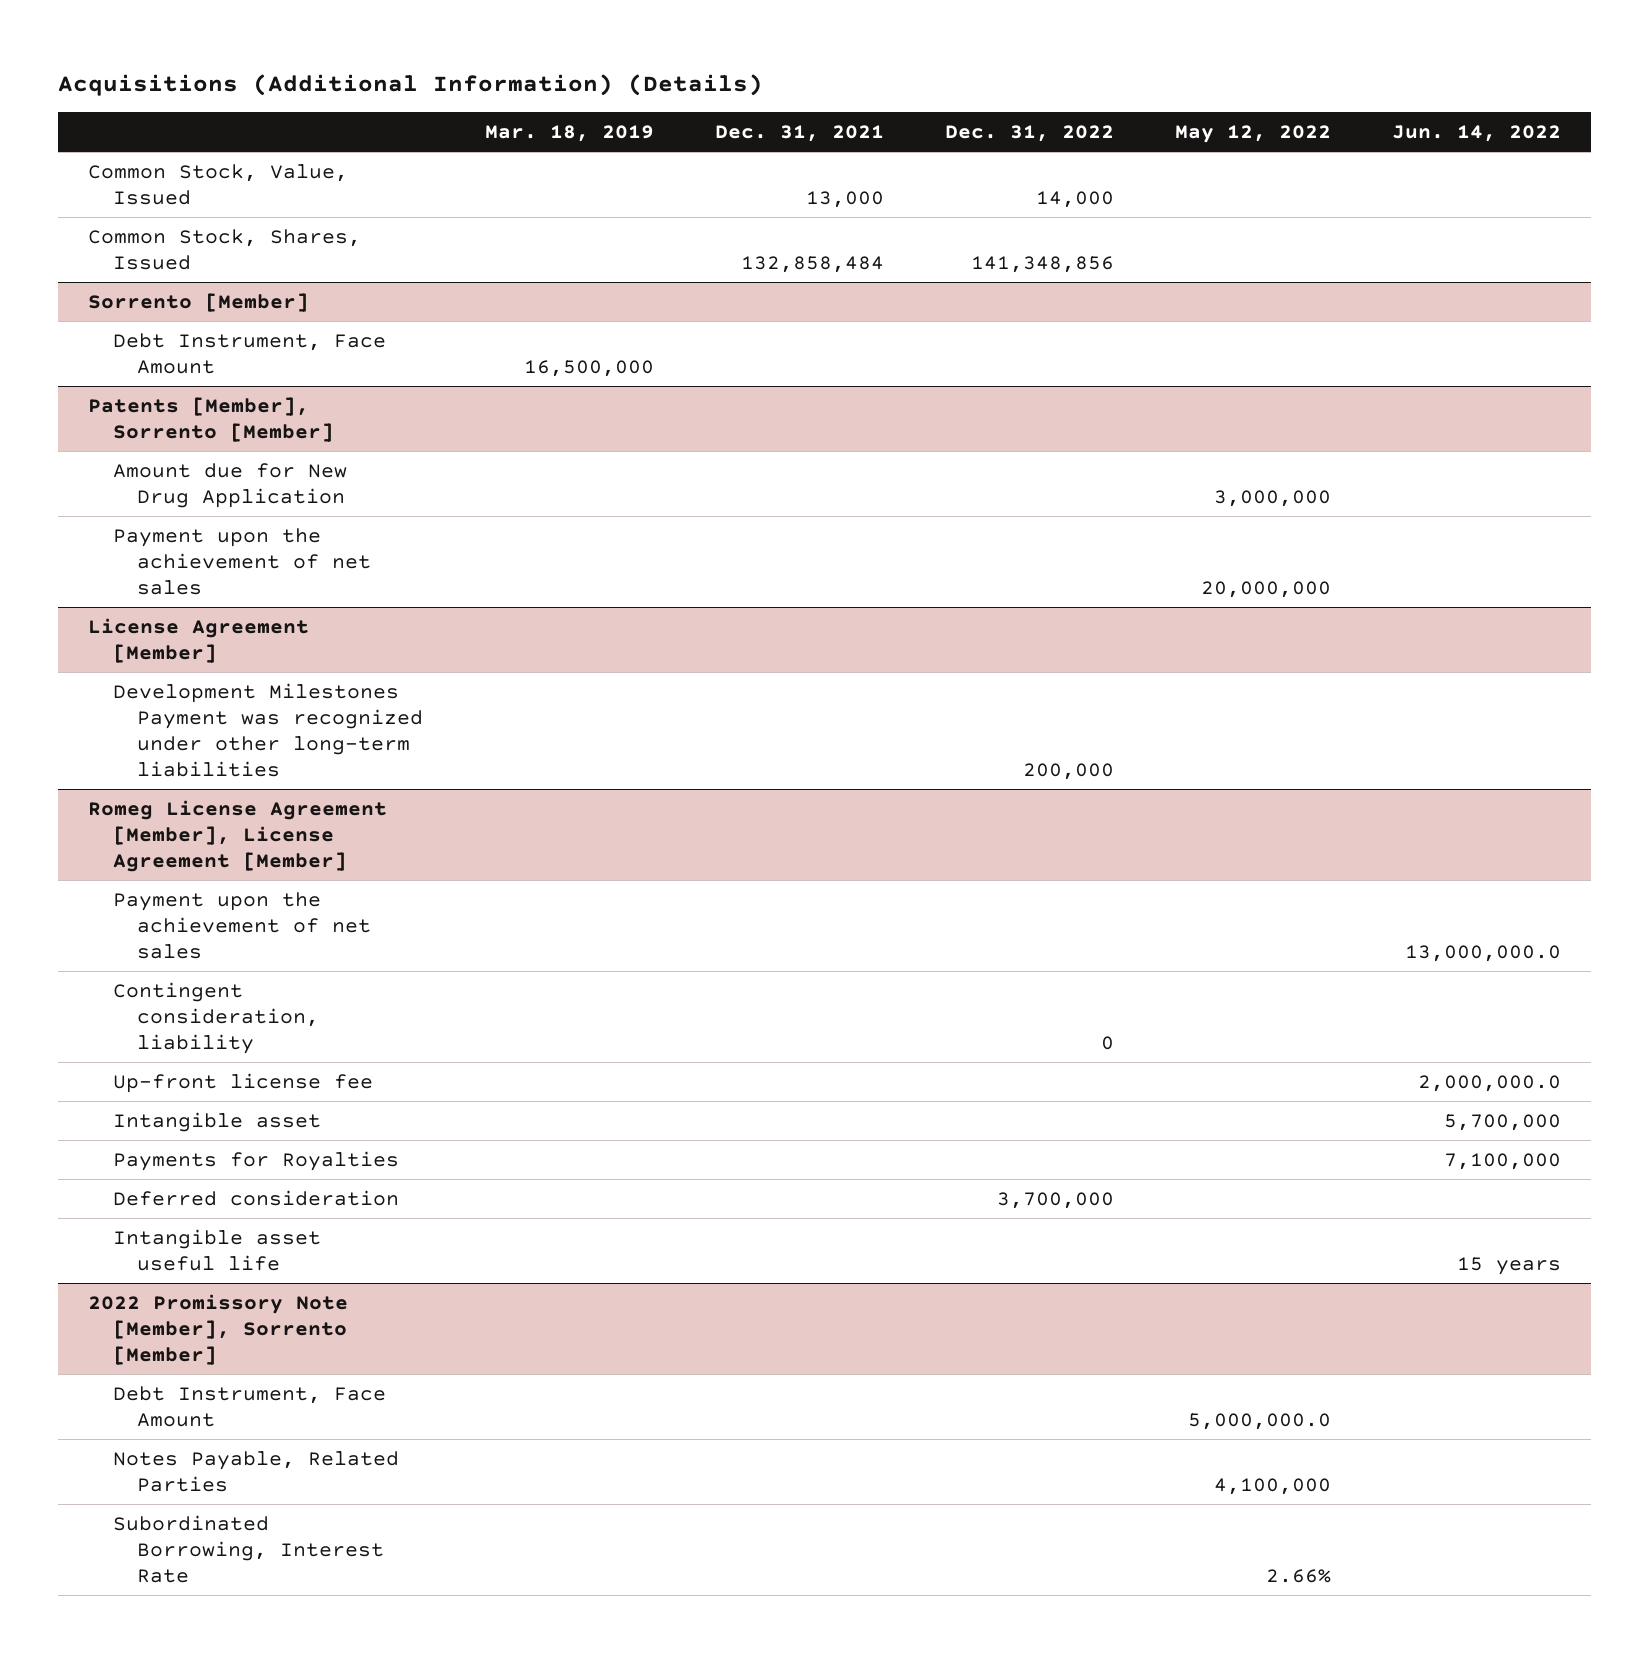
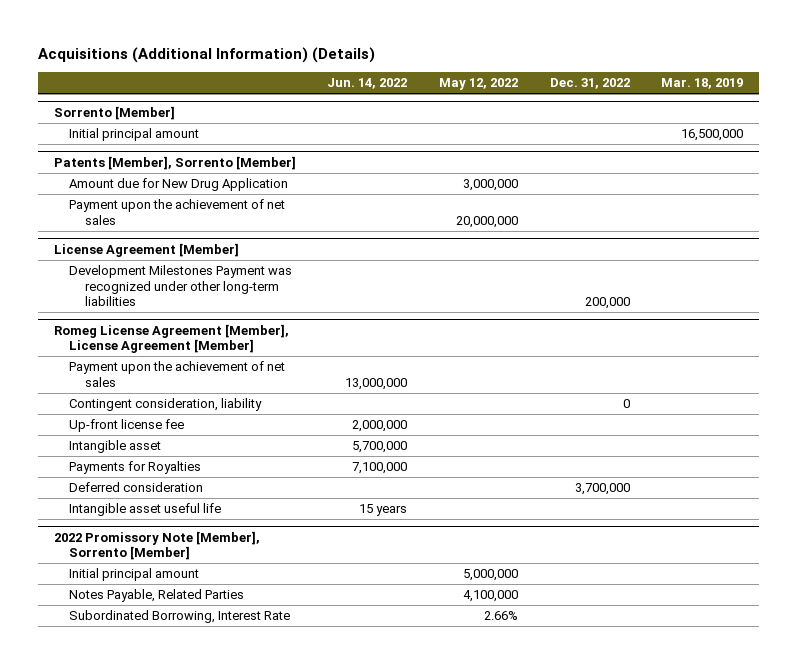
[714,125,884,143] Dec. 31, 2021 -> none
[88,163,349,205] Common Stock, Value, Issued -> none
[88,228,362,270] Common Stock, Shares, Issued -> none
[112,332,386,374] Debt Instrument, Face Amount -> [69,128,200,142] Initial principal amount
[1404,944,1561,962] 13,000,000.0 -> [345,377,408,390] 13,000,000
[1417,1074,1561,1092] 2,000,000.0 -> [352,420,408,433] 2,000,000
[112,1385,386,1427] Debt Instrument, Face Amount -> none
none -> [69,568,200,582] Initial principal amount

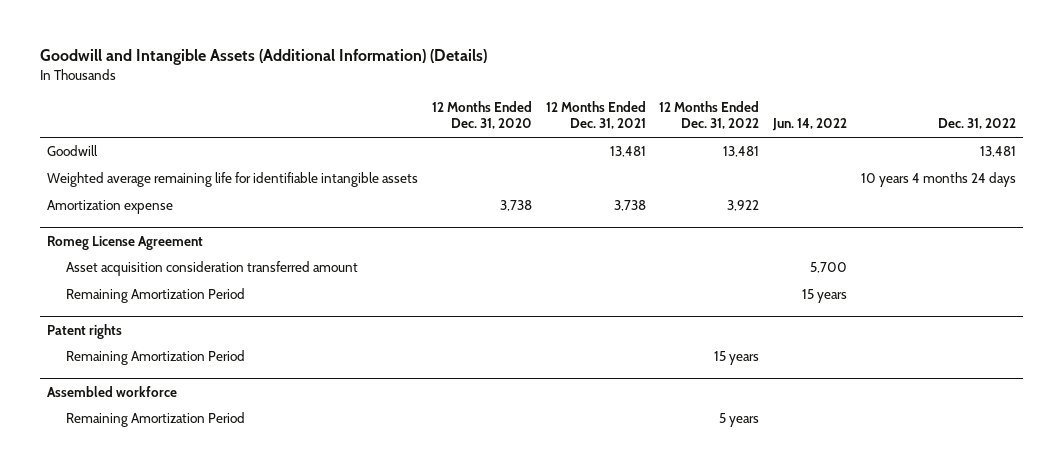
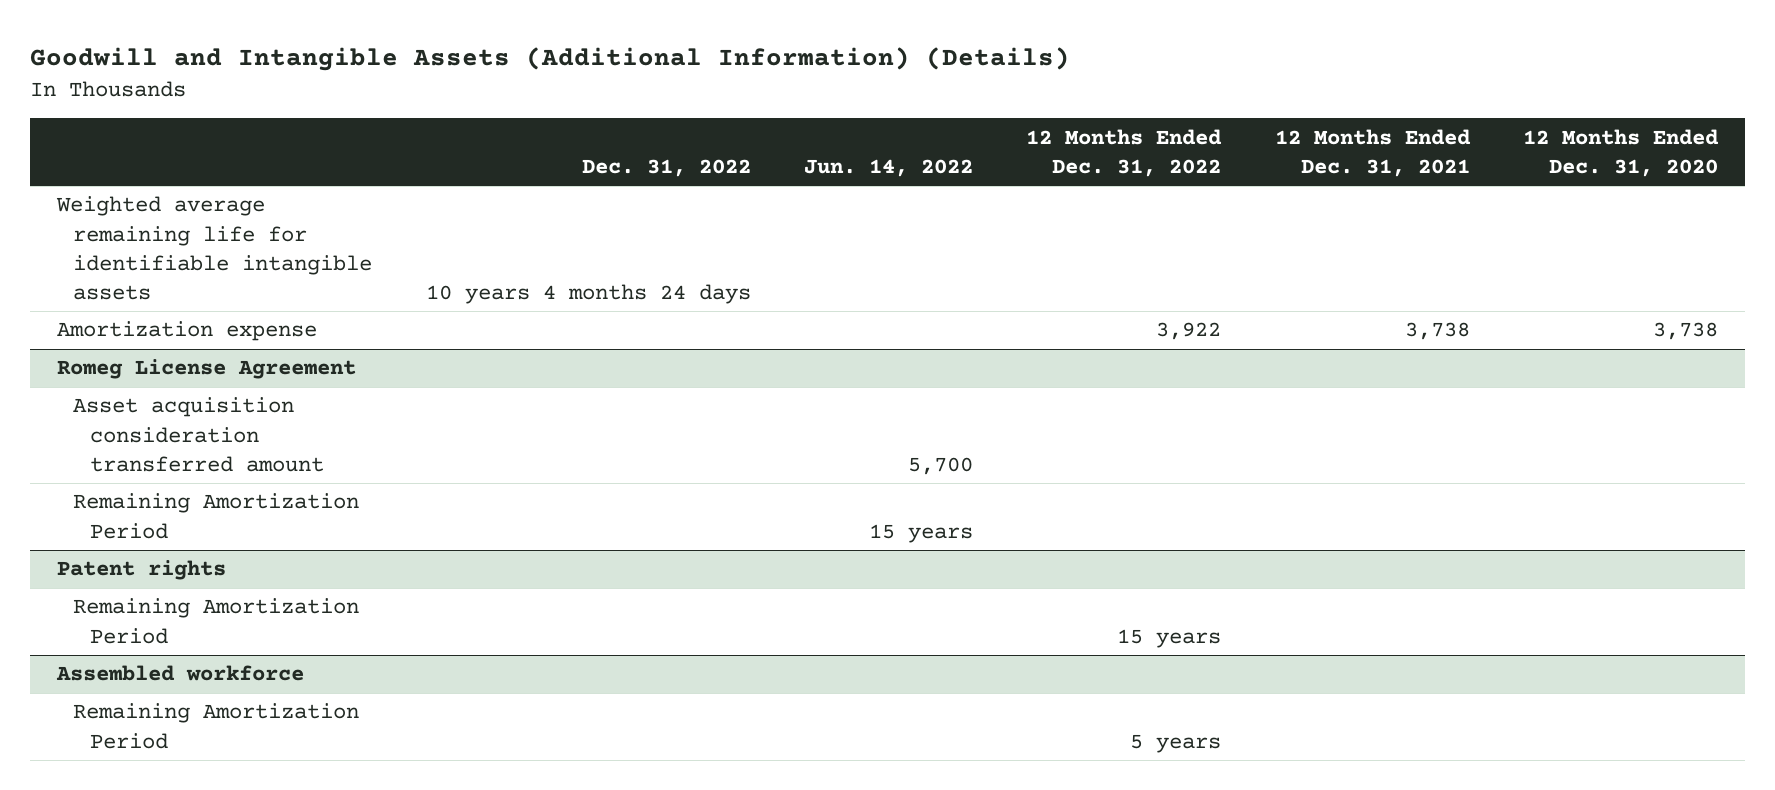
[46,145,98,157] Goodwill -> none

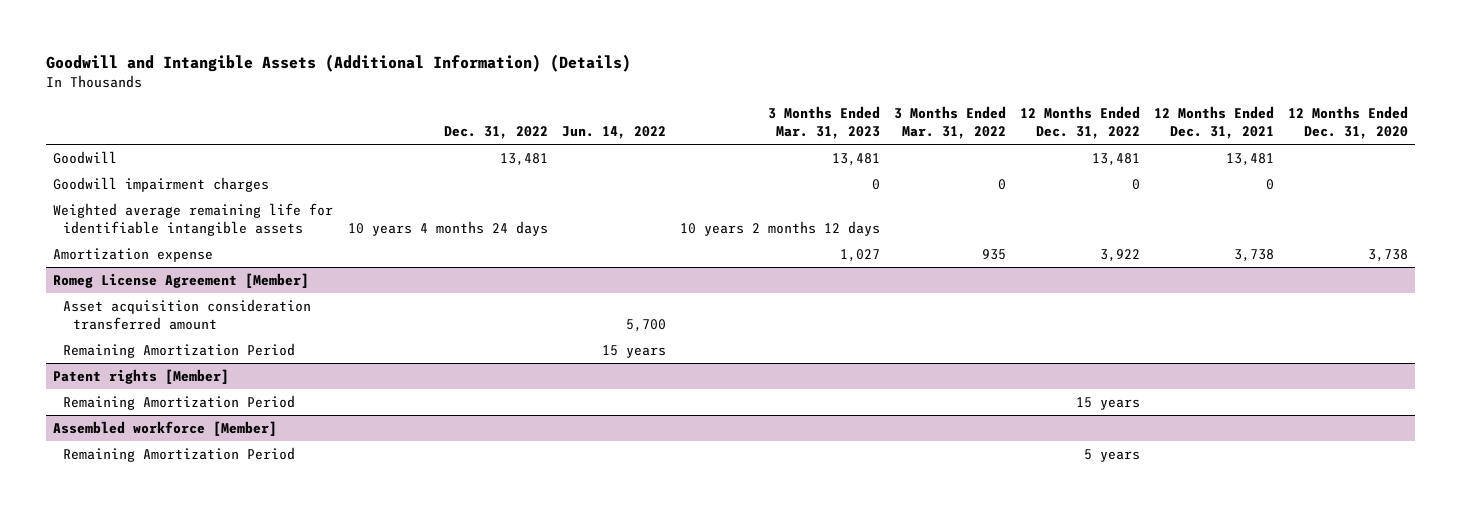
none -> [767,106,880,140] 3 Months Ended Mar. 31, 2023
none -> [893,106,1006,140] 3 Months Ended Mar. 31, 2022
none -> [53,150,118,164] Goodwill
none -> [53,176,270,192] Goodwill impairment charges
[56,359,356,380] Romeg License Agreement -> [53,272,310,288] Romeg License Agreement [Member]
[56,560,226,581] Patent rights -> [53,368,230,384] Patent rights [Member]
[55,665,304,682] Assembled workforce -> [53,420,278,436] Assembled workforce [Member]

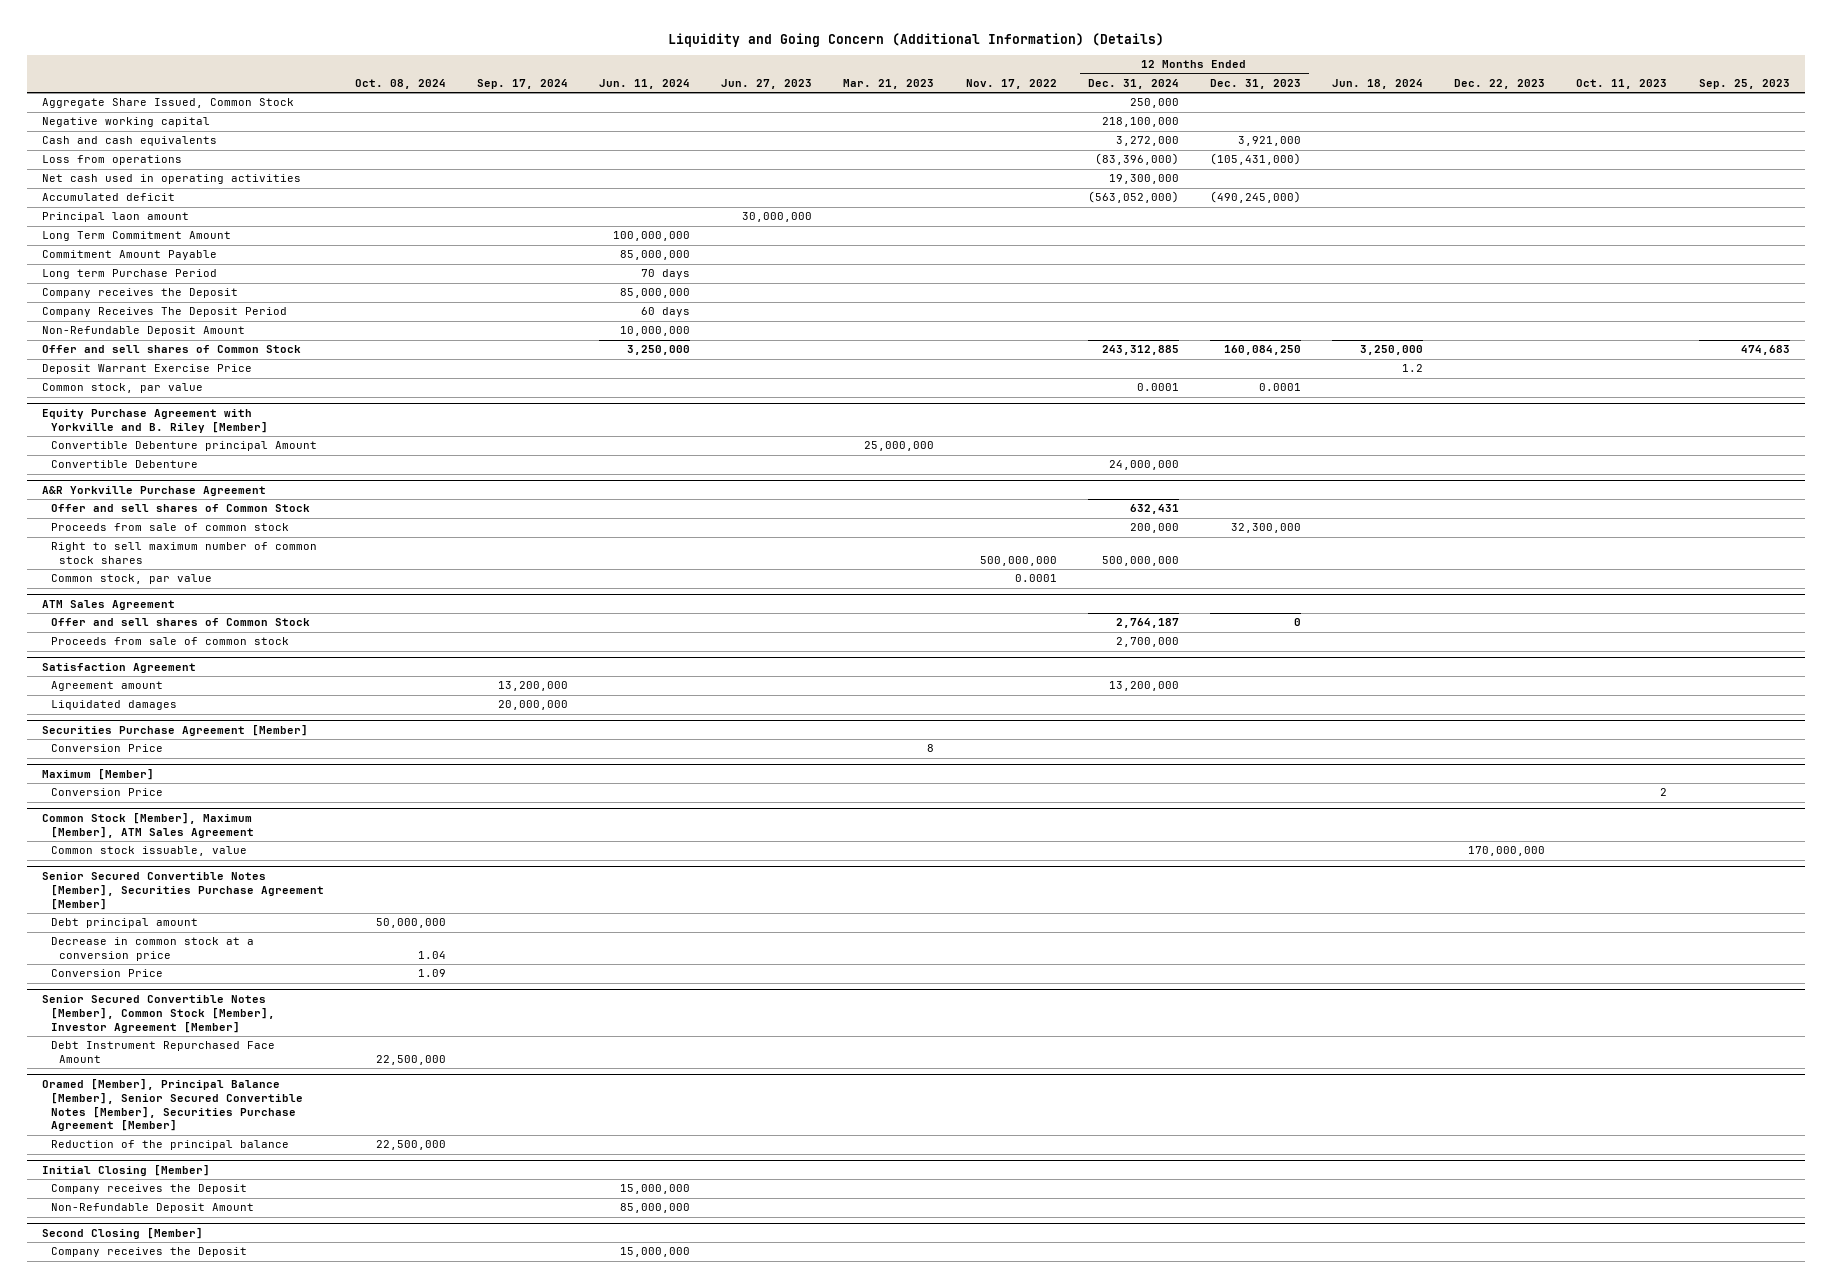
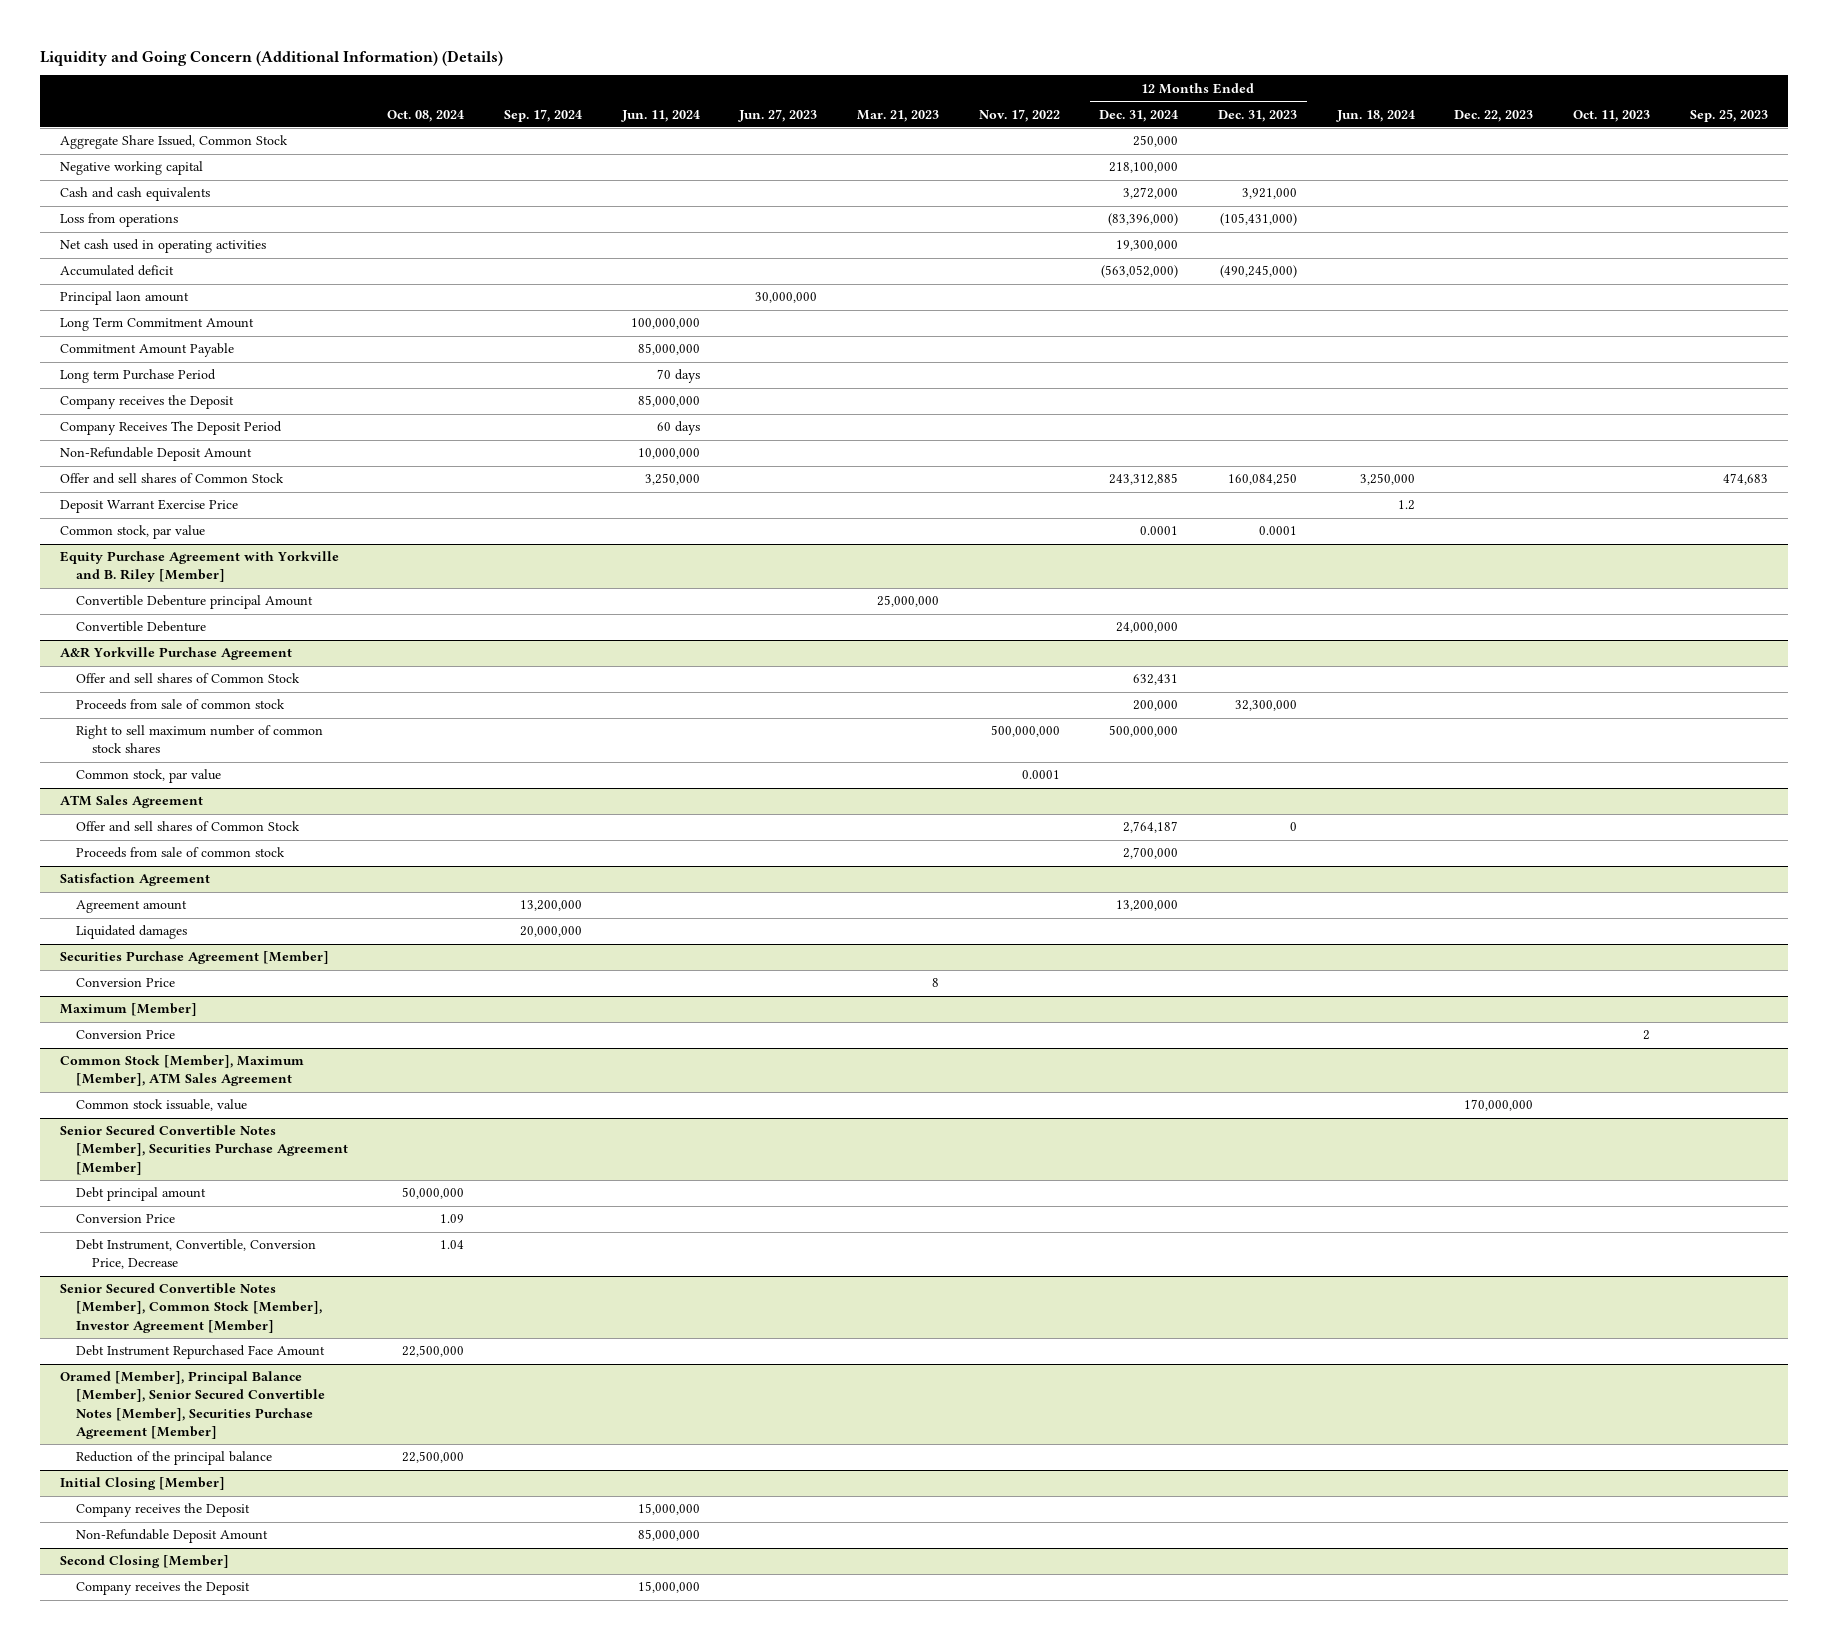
[50,937,254,962] Decrease in common stock at a conversion price -> none
none -> [75,1239,316,1270] Debt Instrument, Convertible, Conversion Price, Decrease

